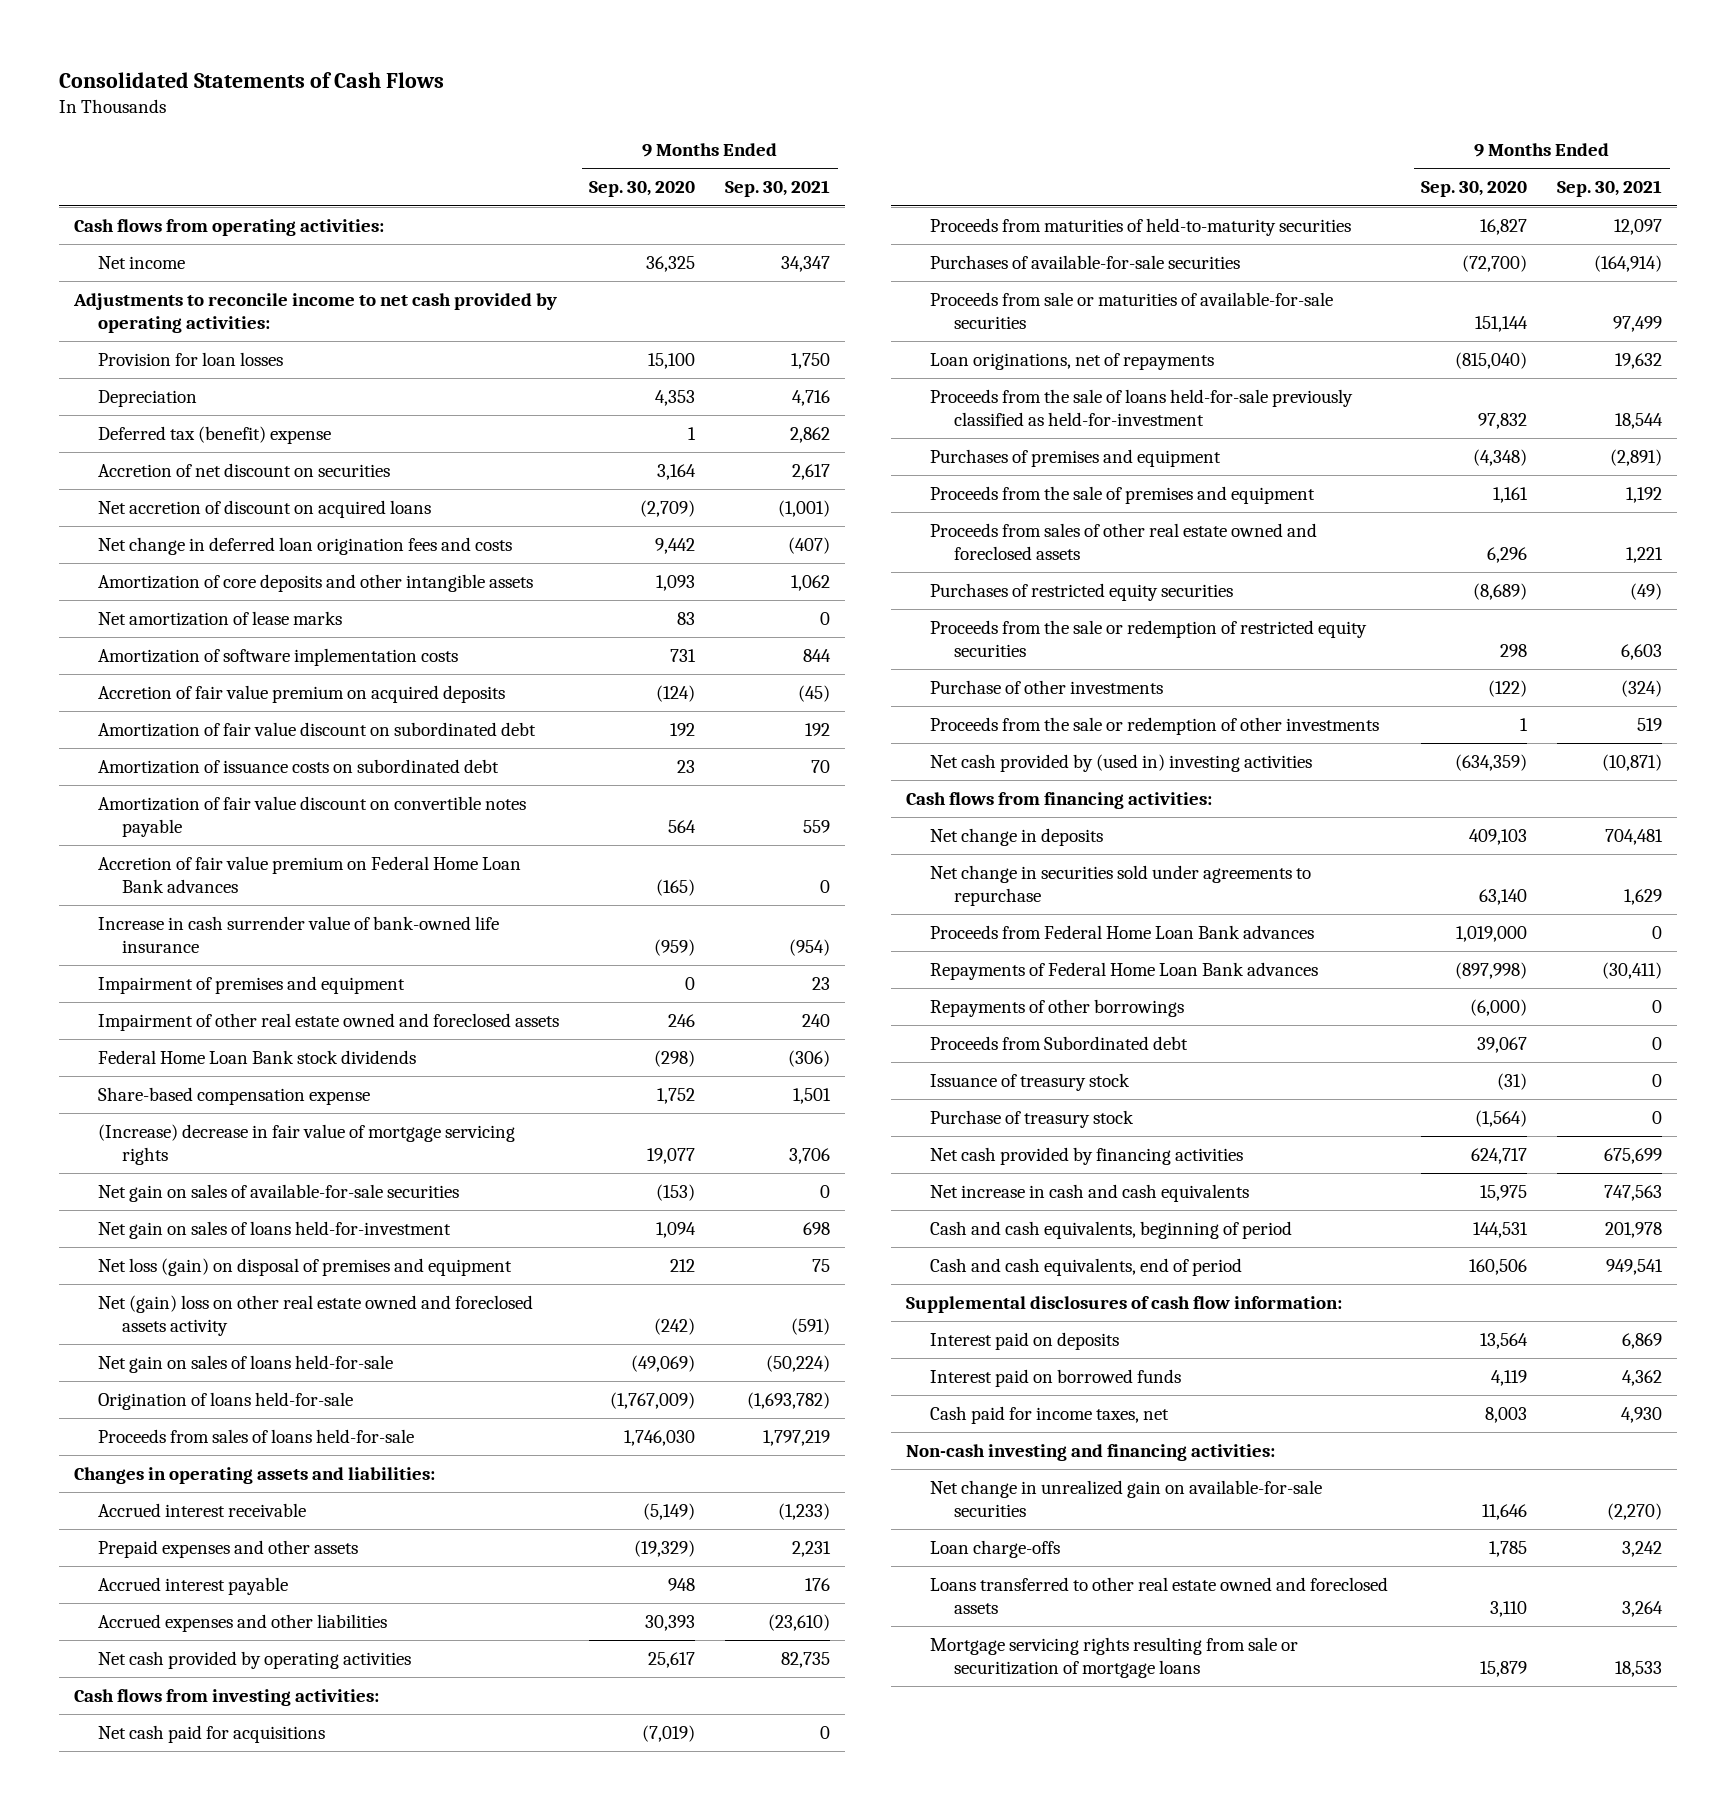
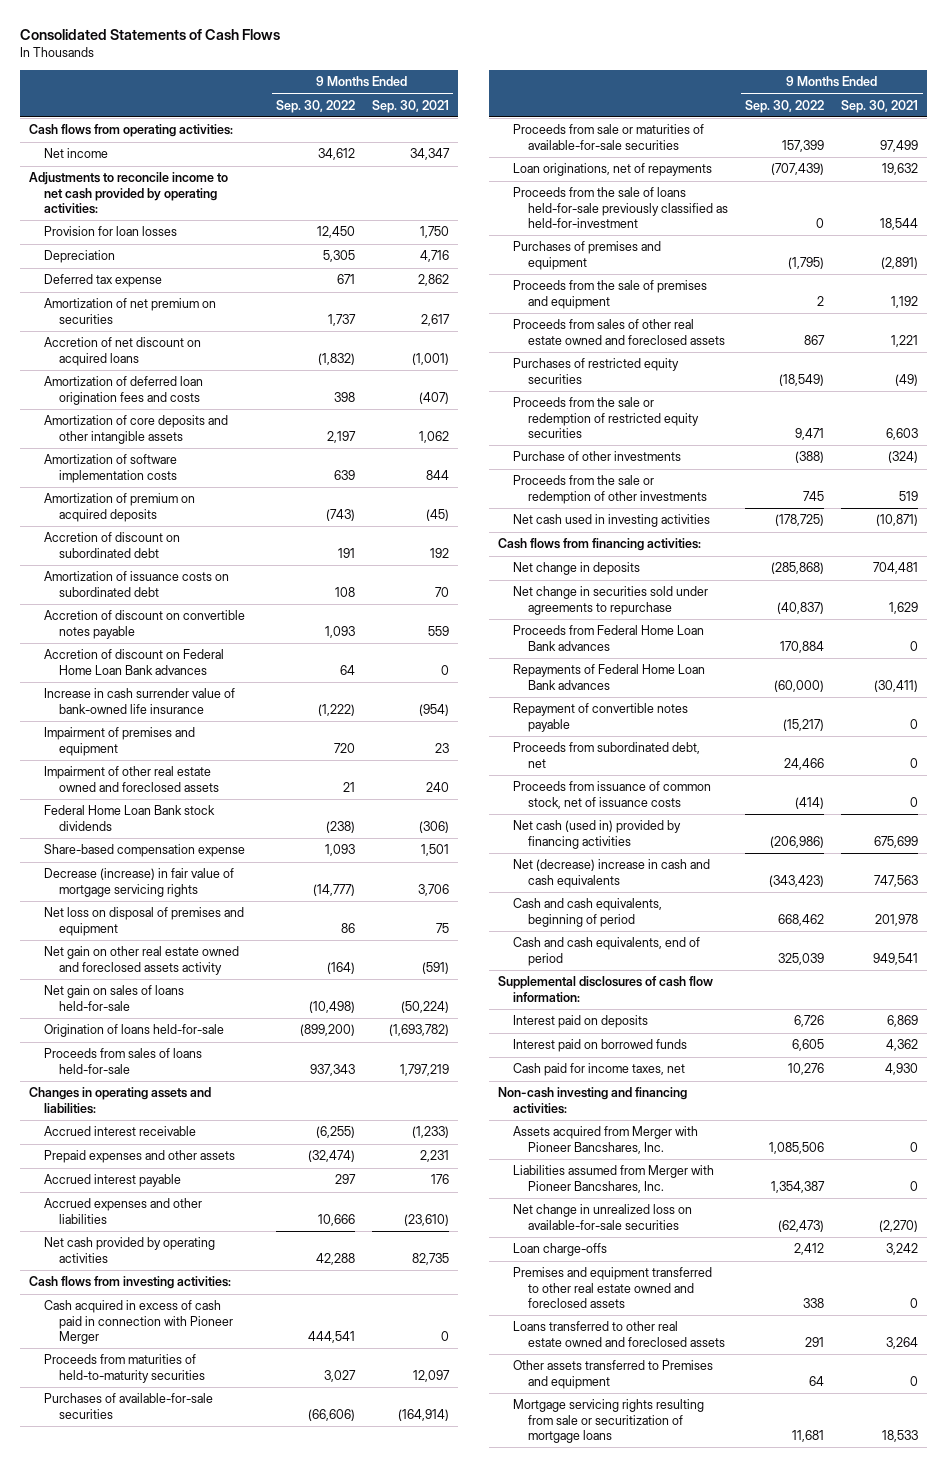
[589,181,696,198] Sep. 30, 2020 -> none
none -> [275,99,355,113] Sep. 30, 2022
[98,425,332,444] Deferred tax (benefit) expense -> [43,274,162,288] Deferred tax expense
[98,462,391,477] Accretion of net discount on securities -> [43,298,216,324] Amortization of net premium on securities
[98,499,432,518] Net accretion of discount on acquired loans -> [43,337,201,366] Accretion of net discount on acquired loans
[98,536,513,555] Net change in deferred loan origination fees and costs -> [43,376,203,405] Amortization of deferred loan origination fees and costs
[98,610,343,626] Net amortization of lease marks -> none
[98,684,506,703] Accretion of fair value premium on acquired deposits -> [43,493,195,522] Amortization of premium on acquired deposits
[98,721,537,737] Amortization of fair value discount on subordinated debt -> [43,532,180,558] Accretion of discount on subordinated debt
[98,795,527,838] Amortization of fair value discount on convertible notes payable -> [43,610,245,639] Accretion of discount on convertible notes payable
[98,855,522,894] Accretion of fair value premium on Federal Home Loan Bank advances -> [43,649,224,675] Accretion of discount on Federal Home Loan Bank advances
[98,1183,460,1202] Net gain on sales of available-for-sale securities -> none
[98,1220,452,1239] Net gain on sales of loans held-for-investment -> none
[98,1123,516,1166] (Increase) decrease in fair value of mortgage servicing rights -> [43,868,234,897] Decrease (increase) in fair value of mortgage servicing rights
[98,1257,513,1276] Net loss (gain) on disposal of premises and equipment -> [43,907,244,936] Net loss on disposal of premises and equipment
[98,1294,534,1337] Net (gain) loss on other real estate owned and foreclosed assets activity -> [43,946,239,975] Net gain on other real estate owned and foreclosed assets activity
[98,1724,326,1743] Net cash paid for acquisitions -> [43,1300,233,1344] Cash acquired in excess of cash paid in connection with Pioneer Merger
[930,753,1313,772] Net cash provided by (used in) investing activities -> [512,514,710,528] Net cash used in investing activities
[930,998,1185,1017] Repayments of other borrowings -> none
[930,1072,1131,1091] Issuance of treasury stock -> none
[930,1109,1135,1128] Purchase of treasury stock -> none
none -> [512,703,688,732] Repayment of convertible notes payable
[930,1035,1189,1050] Proceeds from Subordinated debt -> [512,742,700,768] Proceeds from subordinated debt, net
none -> [512,781,711,809] Proceeds from issuance of common stock, net of issuance costs
[930,1146,1244,1165] Net cash provided by financing activities -> [512,820,681,849] Net cash (used in) provided by financing activities
[930,1183,1250,1202] Net increase in cash and cash equivalents -> [512,859,710,888] Net (decrease) increase in cash and cash equivalents
none -> [512,1126,698,1154] Assets acquired from Merger with Pioneer Bancshares, Inc.
none -> [512,1165,714,1193] Liabilities assumed from Merger with Pioneer Bancshares, Inc.
[930,1479,1323,1518] Net change in unrealized gain on available-for-sale securities -> [512,1204,692,1230] Net change in unrealized loss on available-for-sale securities
none -> [512,1267,712,1308] Premises and equipment transferred to other real estate owned and foreclosed assets
none -> [512,1360,713,1389] Other assets transferred to Premises and equipment

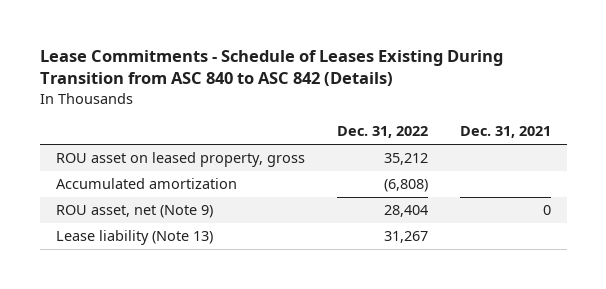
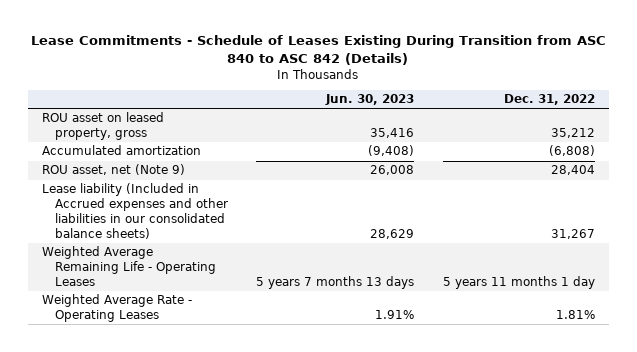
[459,126,551,139] Dec. 31, 2021 -> none
none -> [325,94,415,106] Jun. 30, 2023
[55,230,213,246] Lease liability (Note 13) -> [42,183,228,239] Lease liability (Included in Accrued expenses and other liabilities in our consolidated balance sheets)
none -> [42,246,216,286] Weighted Average Remaining Life - Operating Leases
none -> [42,294,193,323] Weighted Average Rate - Operating Leases

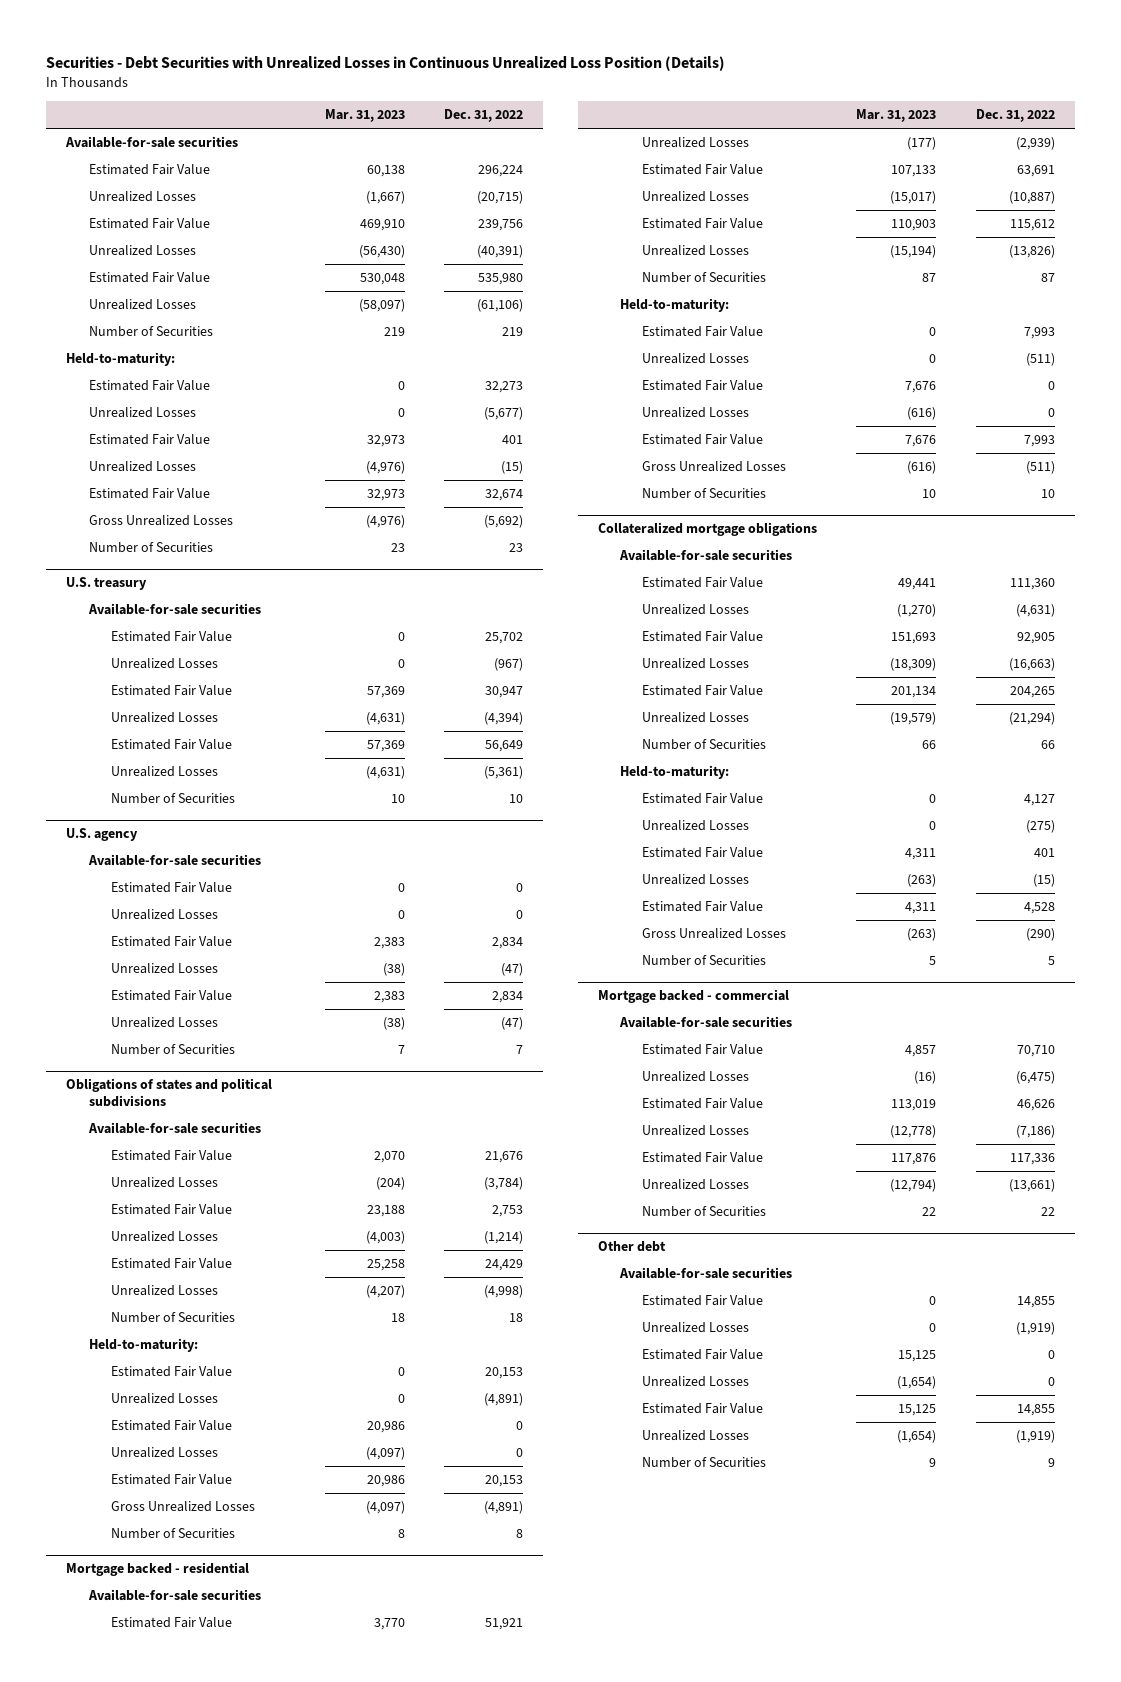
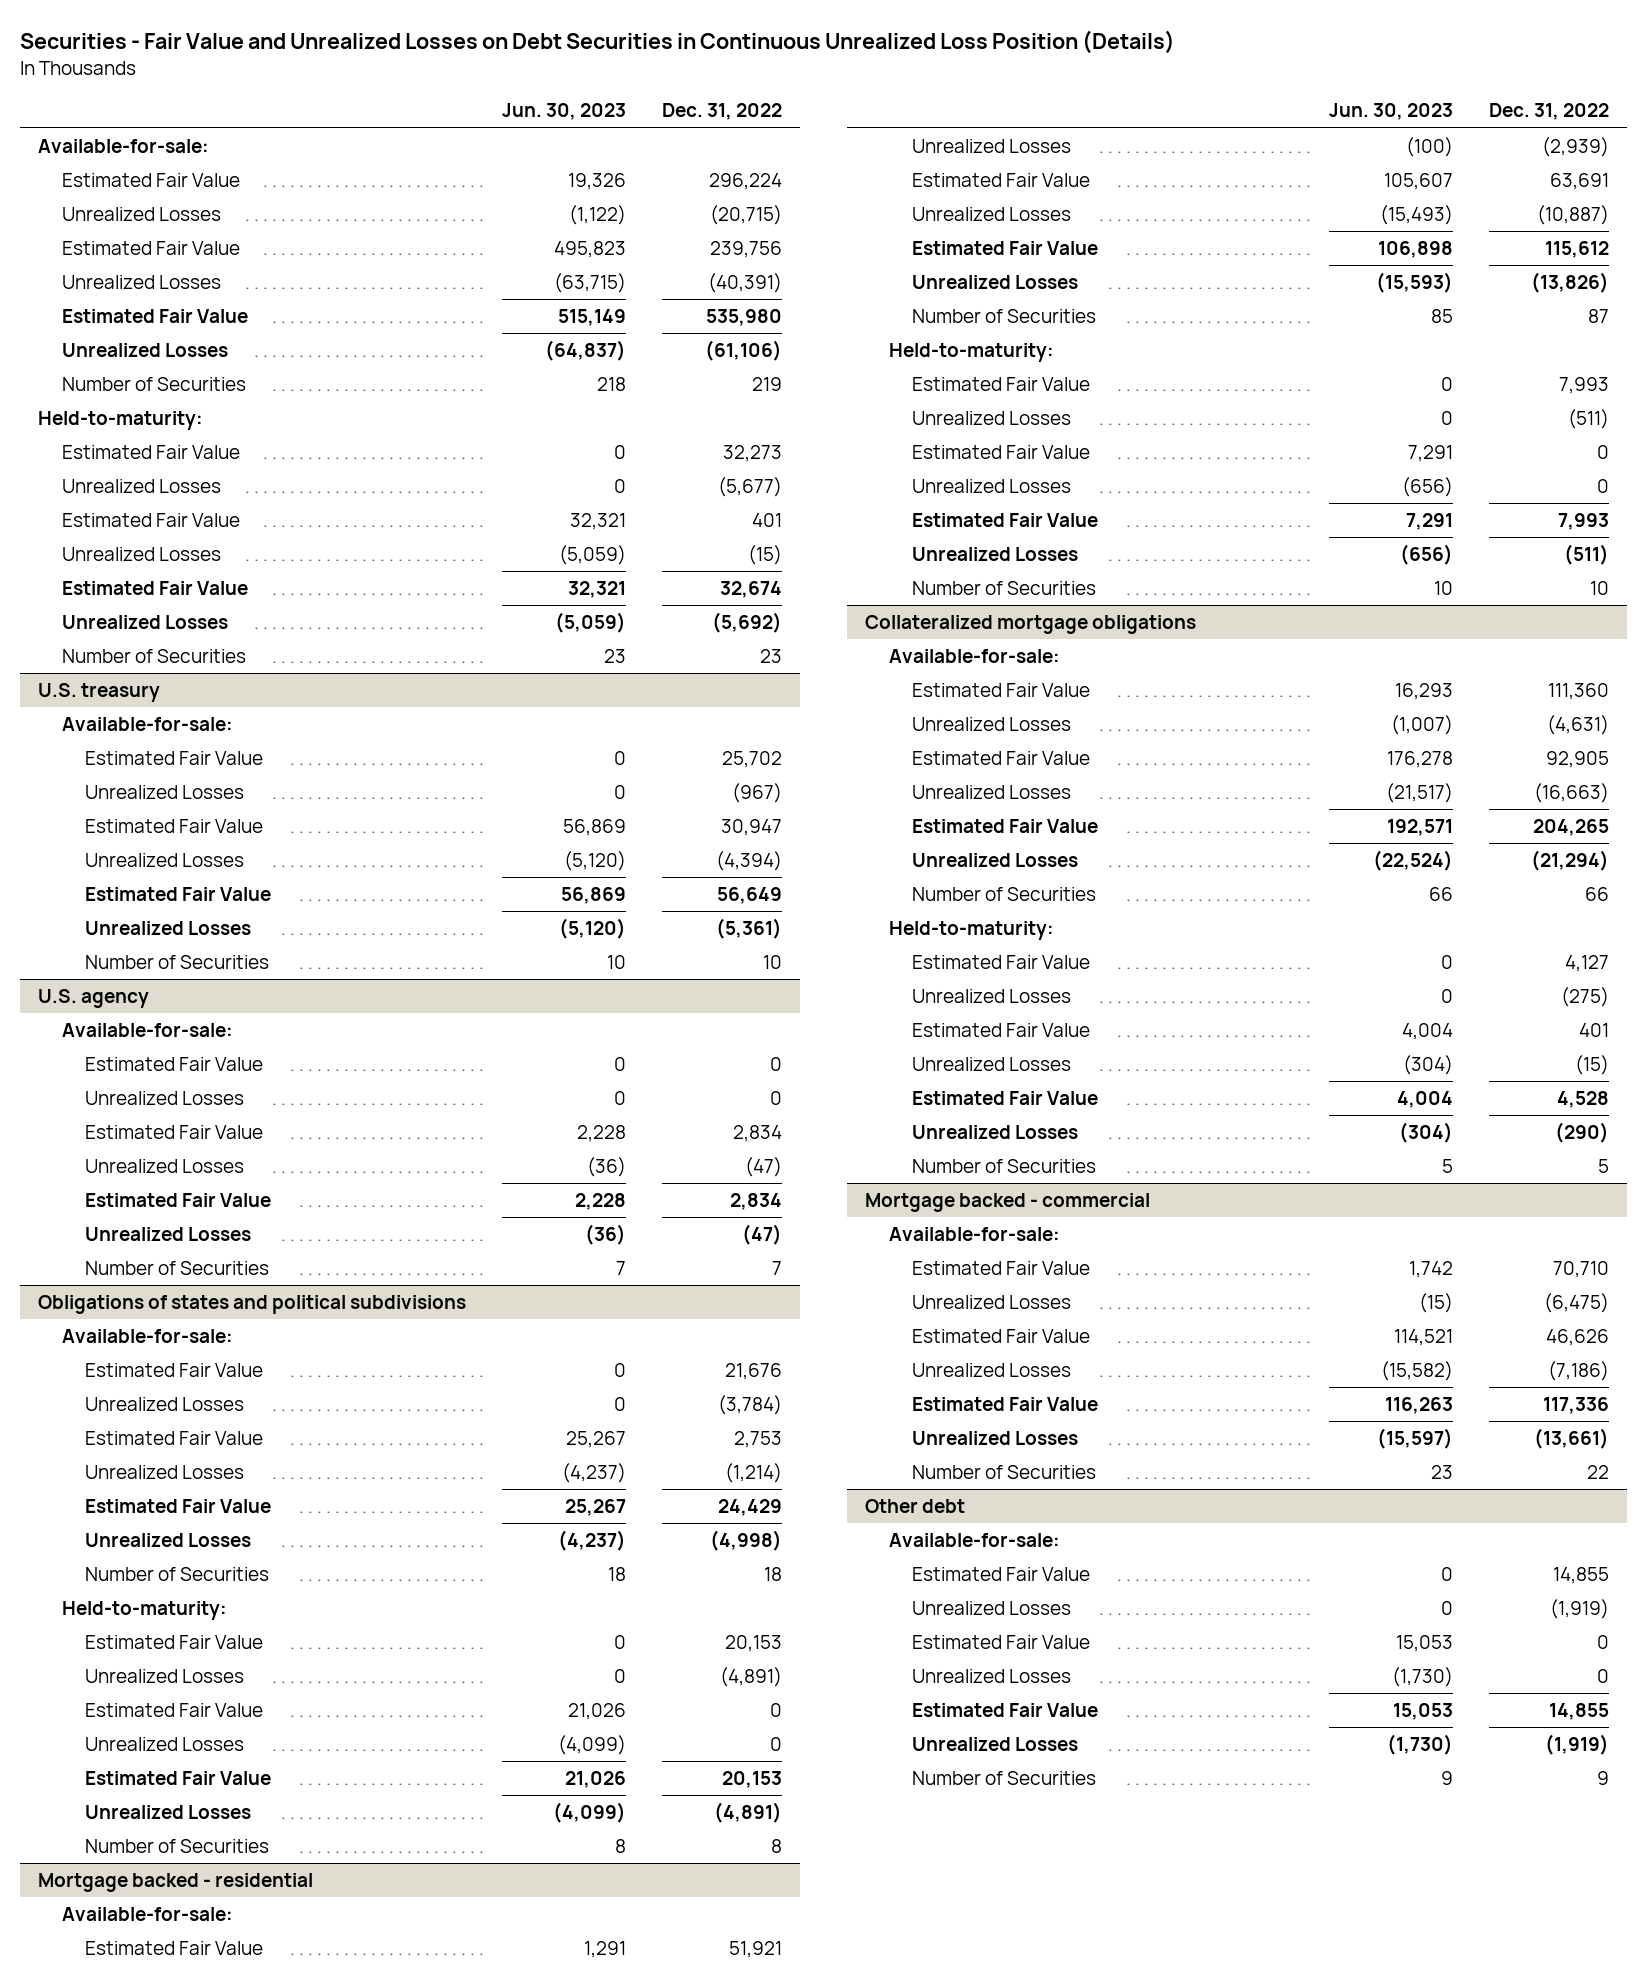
[46,56,726,72] Securities - Debt Securities with Unrealized Losses in Continuous Unrealized Loss Position (Details) -> [19,30,1175,55] Securities - Fair Value and Unrealized Losses on Debt Securities in Continuous Unrealized Loss Position (Details)
[324,109,405,123] Mar. 31, 2023 -> none
none -> [501,103,626,121] Jun. 30, 2023
[65,136,239,149] Available-for-sale securities -> [37,139,209,154] Available-for-sale:
[88,515,233,527] Gross Unrealized Losses -> [61,615,228,630] Unrealized Losses
[87,603,261,616] Available-for-sale securities -> [61,717,233,732] Available-for-sale:
[87,854,261,867] Available-for-sale securities -> [61,1023,233,1038] Available-for-sale:
[87,1122,261,1135] Available-for-sale securities -> [61,1329,233,1344] Available-for-sale:
[110,1501,255,1513] Gross Unrealized Losses -> [85,1805,252,1820] Unrealized Losses
[87,1589,261,1602] Available-for-sale securities -> [61,1907,233,1922] Available-for-sale:
[642,461,787,473] Gross Unrealized Losses -> [912,547,1079,562] Unrealized Losses
[619,549,793,562] Available-for-sale securities -> [888,649,1060,664] Available-for-sale:
[642,928,787,940] Gross Unrealized Losses -> [912,1125,1079,1140] Unrealized Losses
[619,1016,793,1029] Available-for-sale securities -> [888,1227,1060,1242] Available-for-sale:
[619,1267,793,1280] Available-for-sale securities -> [888,1533,1060,1548] Available-for-sale:

